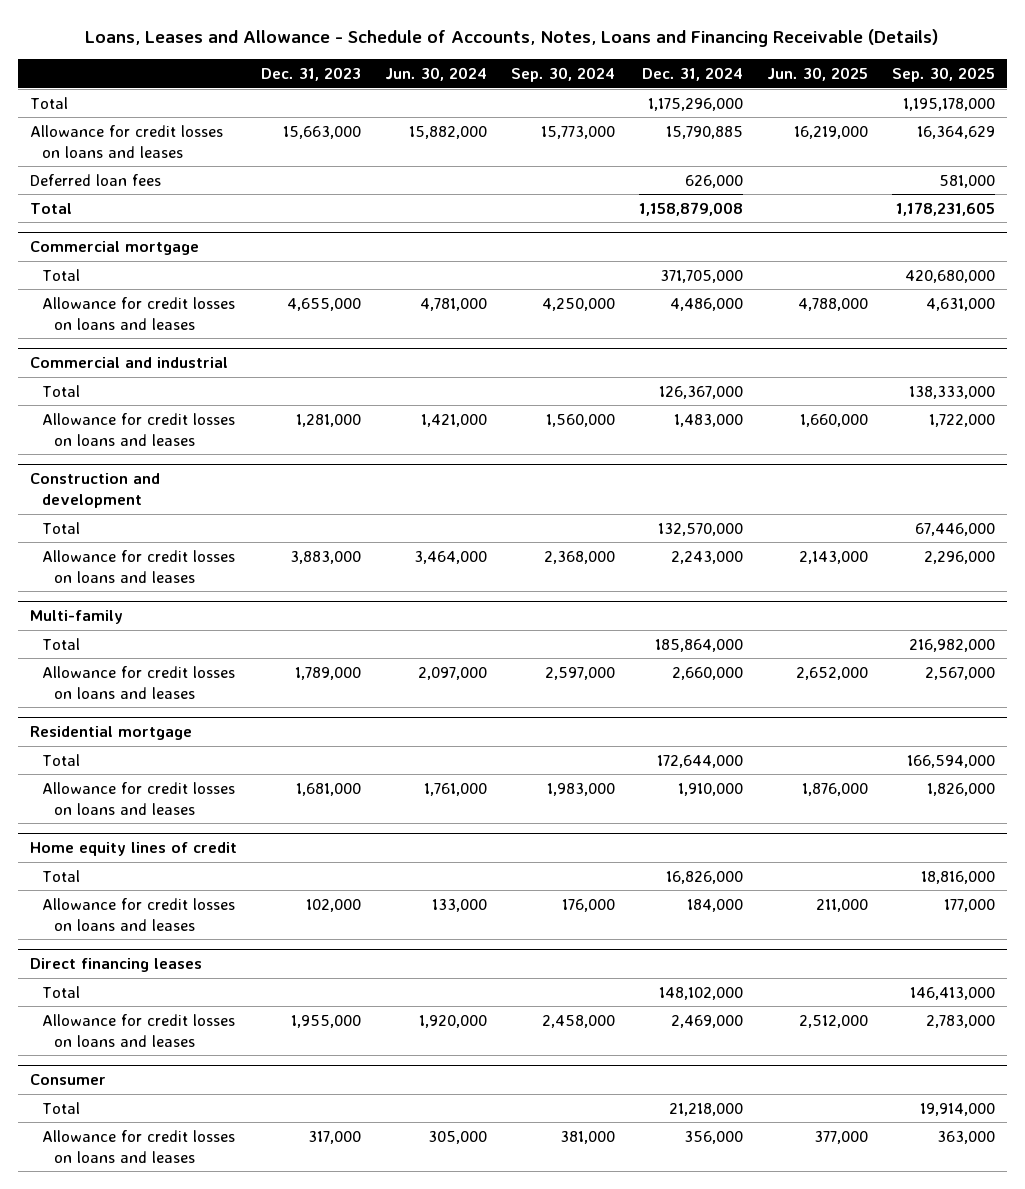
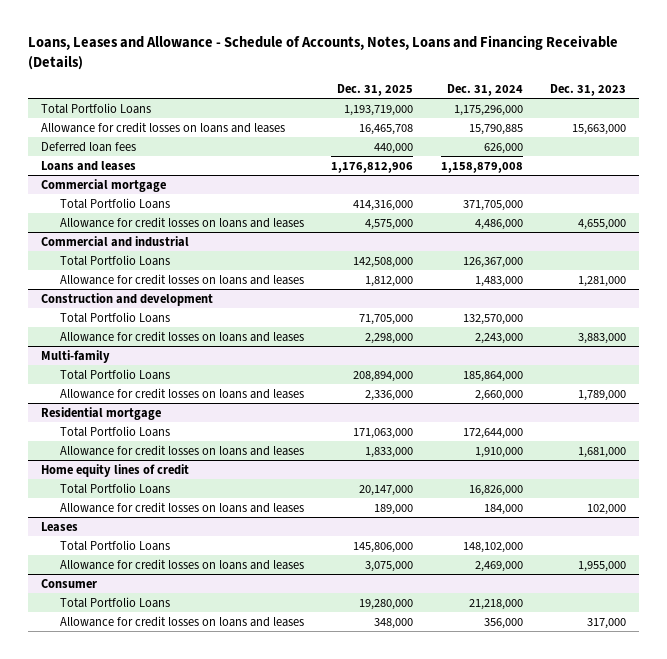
[384,67,487,82] Jun. 30, 2024 -> none
[510,67,615,83] Sep. 30, 2024 -> none
[766,67,868,82] Jun. 30, 2025 -> none
[891,67,995,83] Sep. 30, 2025 -> none
none -> [337,83,414,96] Dec. 31, 2025
[29,96,68,109] Total -> [41,102,152,114] Total Portfolio Loans
[29,202,72,214] Total -> [41,160,137,171] Loans and leases
[42,268,81,281] Total -> [60,197,171,209] Total Portfolio Loans
[42,384,81,397] Total -> [60,254,171,266] Total Portfolio Loans
[42,521,81,534] Total -> [60,311,171,323] Total Portfolio Loans
[42,637,81,650] Total -> [60,368,171,380] Total Portfolio Loans
[42,753,81,766] Total -> [60,425,171,437] Total Portfolio Loans
[42,869,81,882] Total -> [60,482,171,494] Total Portfolio Loans
[29,958,202,973] Direct financing leases -> [41,521,79,532] Leases
[42,985,81,998] Total -> [60,539,171,551] Total Portfolio Loans
[42,1101,81,1114] Total -> [60,596,171,608] Total Portfolio Loans

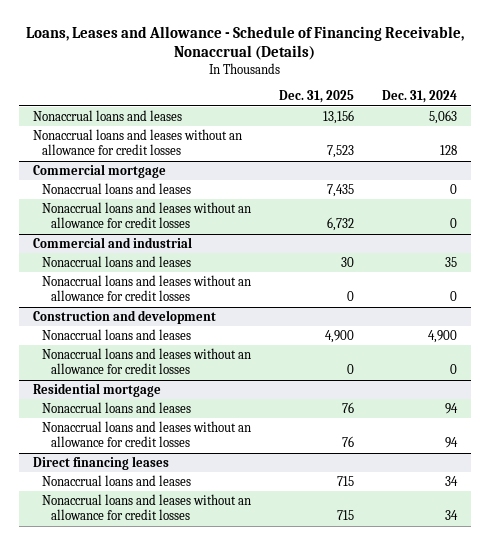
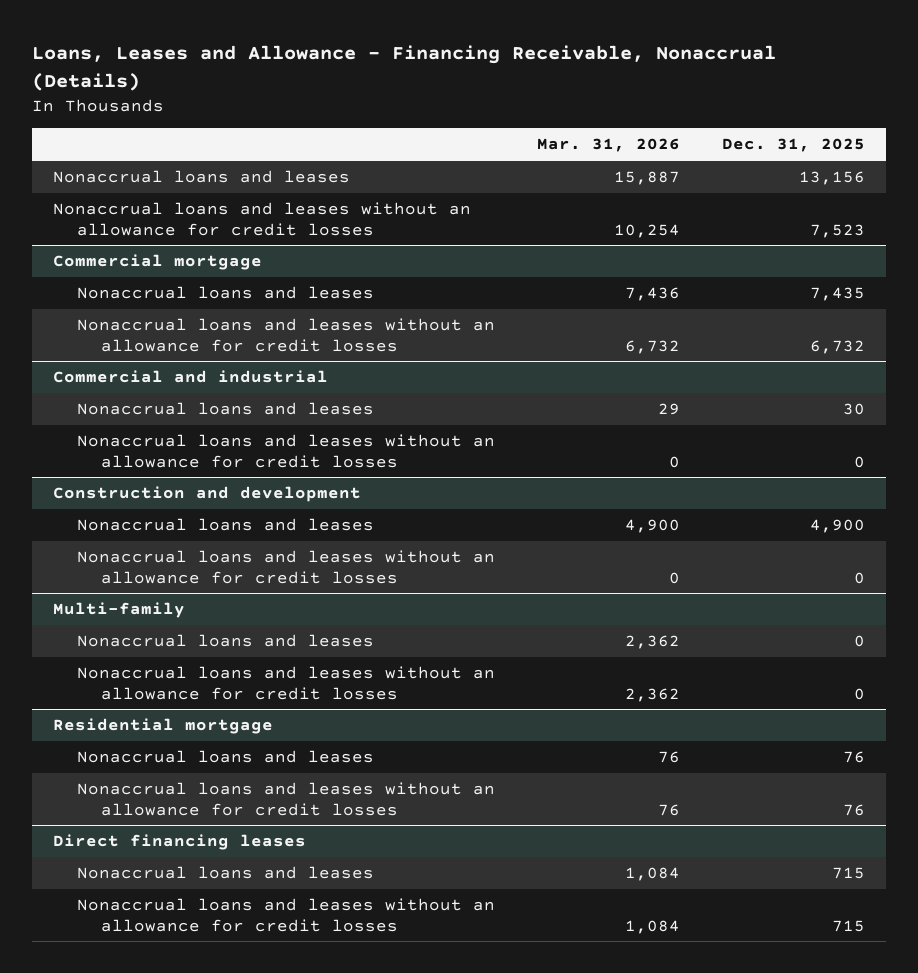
[26,25,465,61] Loans, Leases and Allowance - Schedule of Financing Receivable, Nonaccrual (Details) -> [31,45,776,91] Loans, Leases and Allowance - Financing Receivable, Nonaccrual (Details)
[382,90,458,104] Dec. 31, 2024 -> none
none -> [537,138,681,153] Mar. 31, 2026
none -> [52,602,185,619] Multi-family
none -> [77,634,375,648] Nonaccrual loans and leases
none -> [77,666,496,700] Nonaccrual loans and leases without an allowance for credit losses

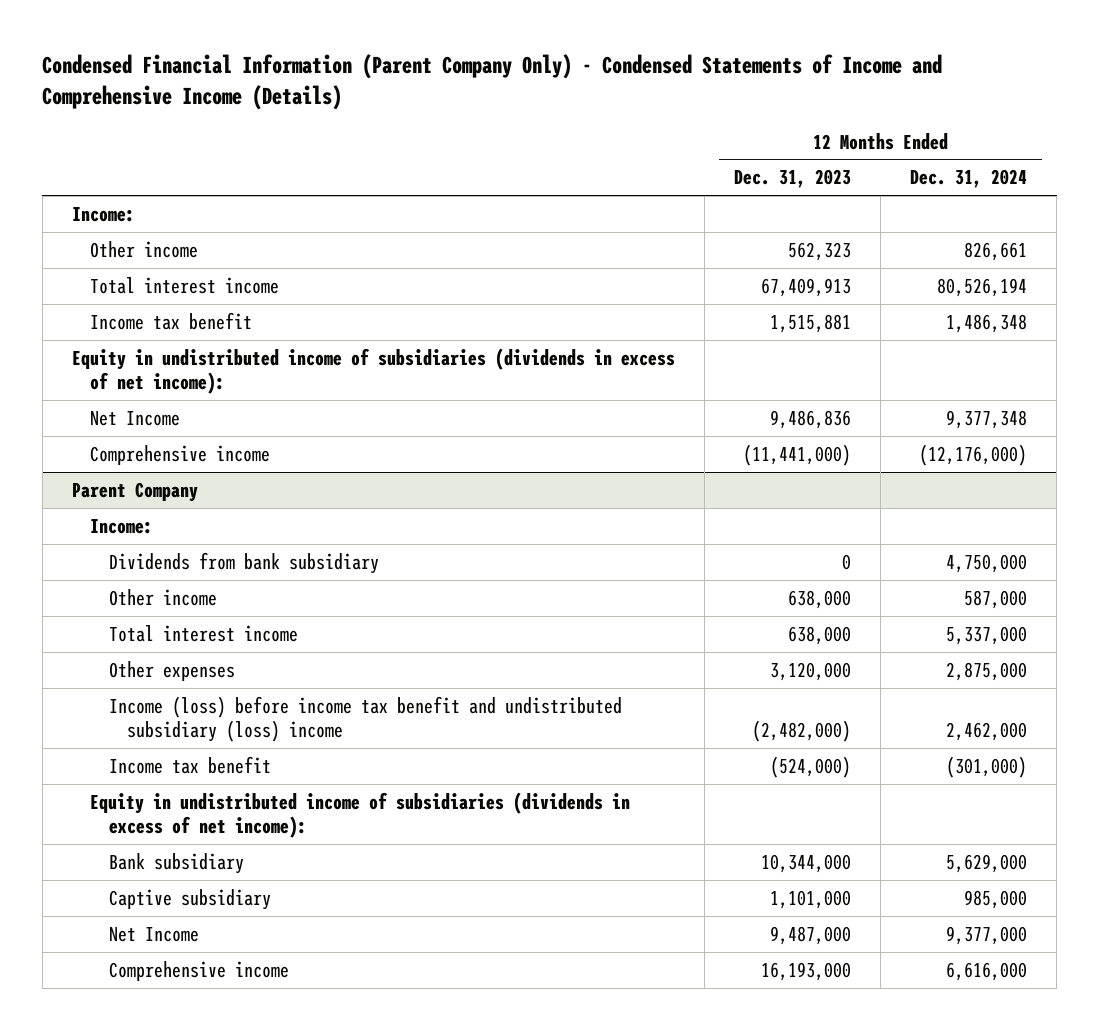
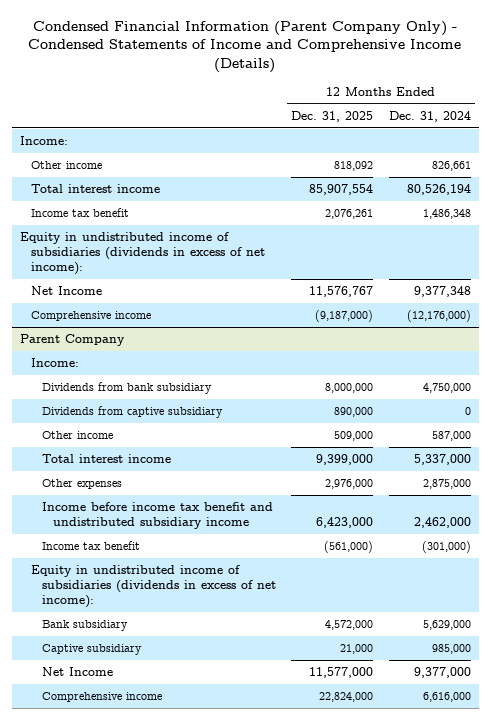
[734,169,852,189] Dec. 31, 2023 -> none
none -> [291,110,374,122] Dec. 31, 2025
none -> [41,406,223,419] Dividends from captive subsidiary
[108,695,622,743] Income (loss) before income tax benefit and undistributed subsidiary (loss) income -> [41,502,273,530] Income before income tax benefit and undistributed subsidiary income

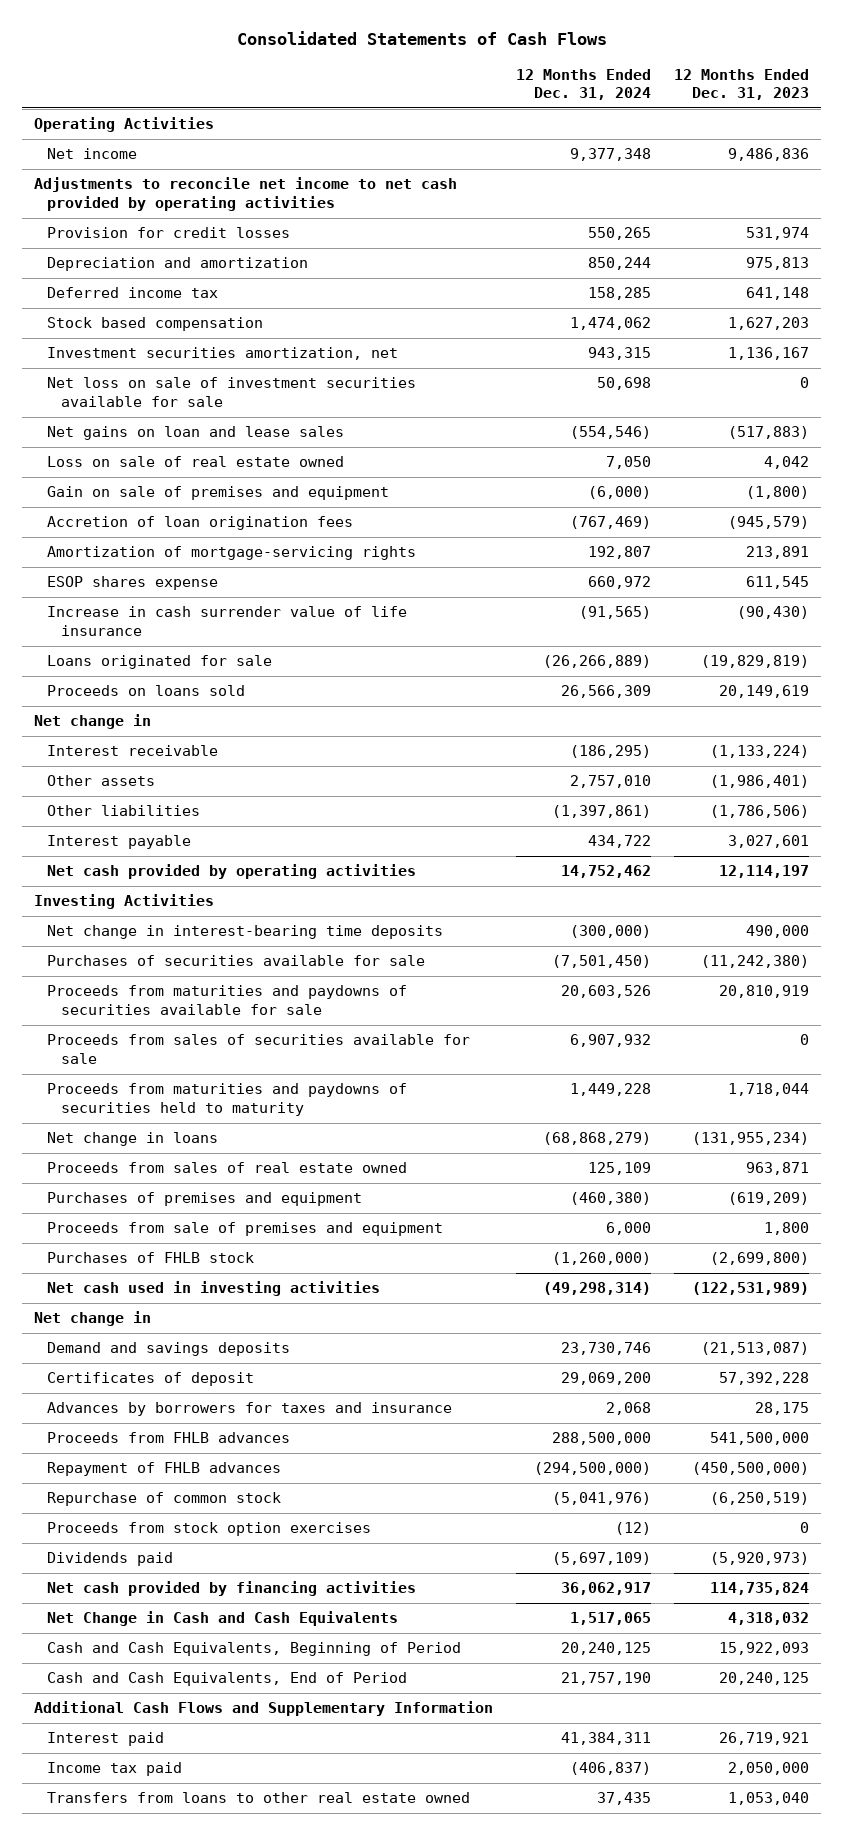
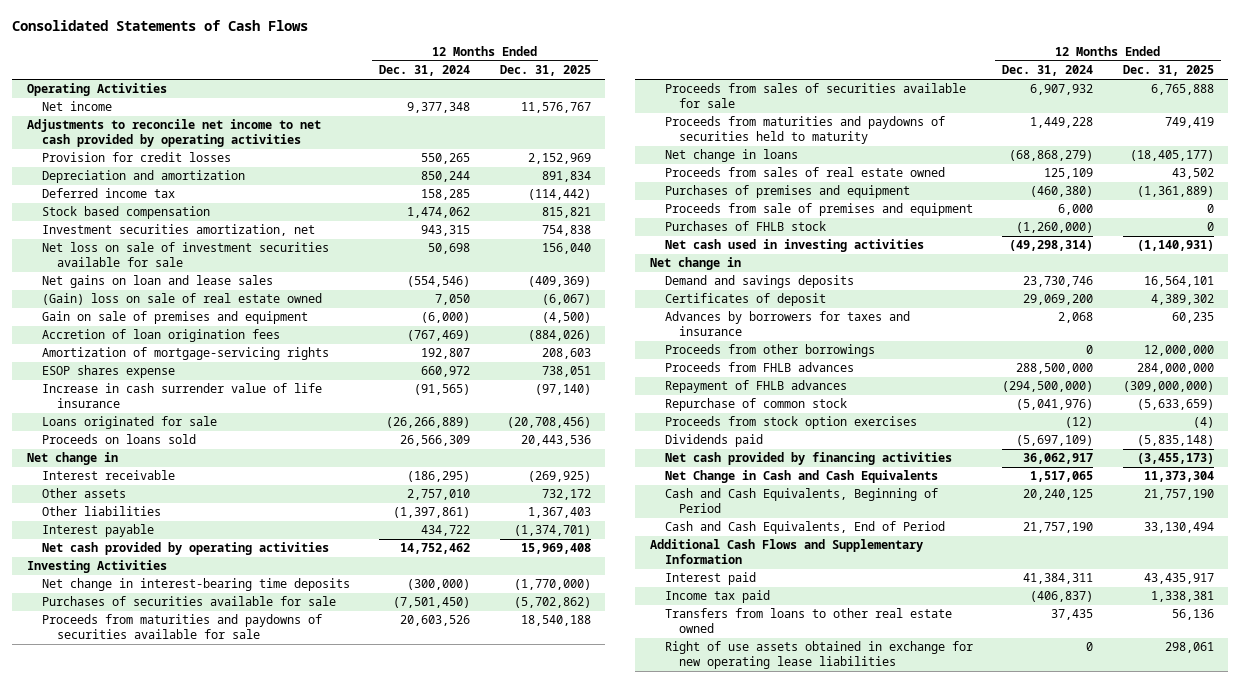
[674,68,810,101] 12 Months Ended Dec. 31, 2023 -> none
none -> [499,65,591,77] Dec. 31, 2025
[47,456,345,468] Loss on sale of real estate owned -> [41,293,322,306] (Gain) loss on sale of real estate owned
none -> [664,344,875,358] Proceeds from other borrowings
none -> [664,641,973,670] Right of use assets obtained in exchange for new operating lease liabilities

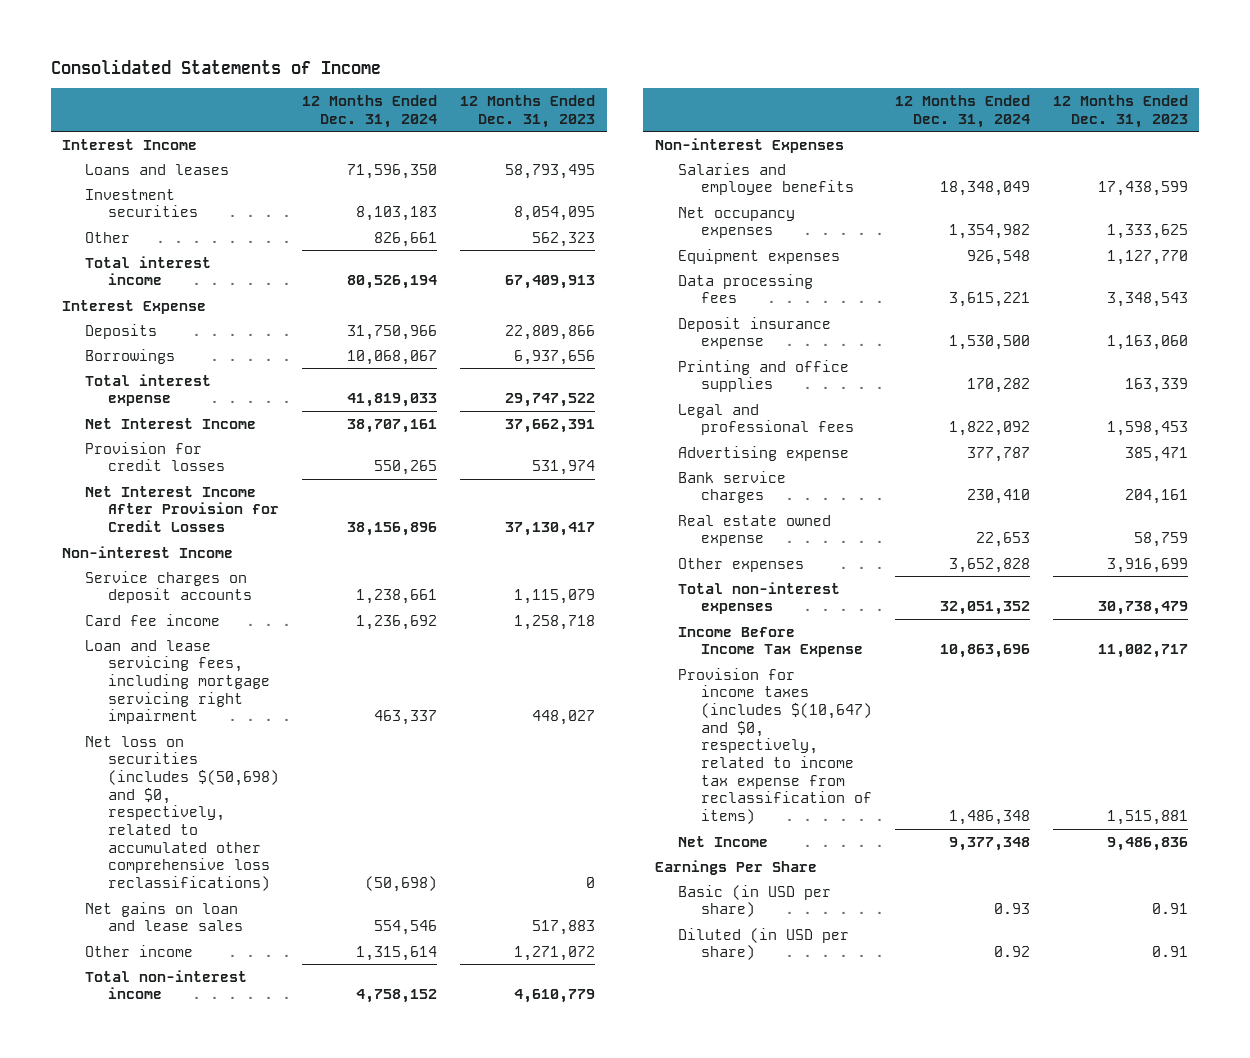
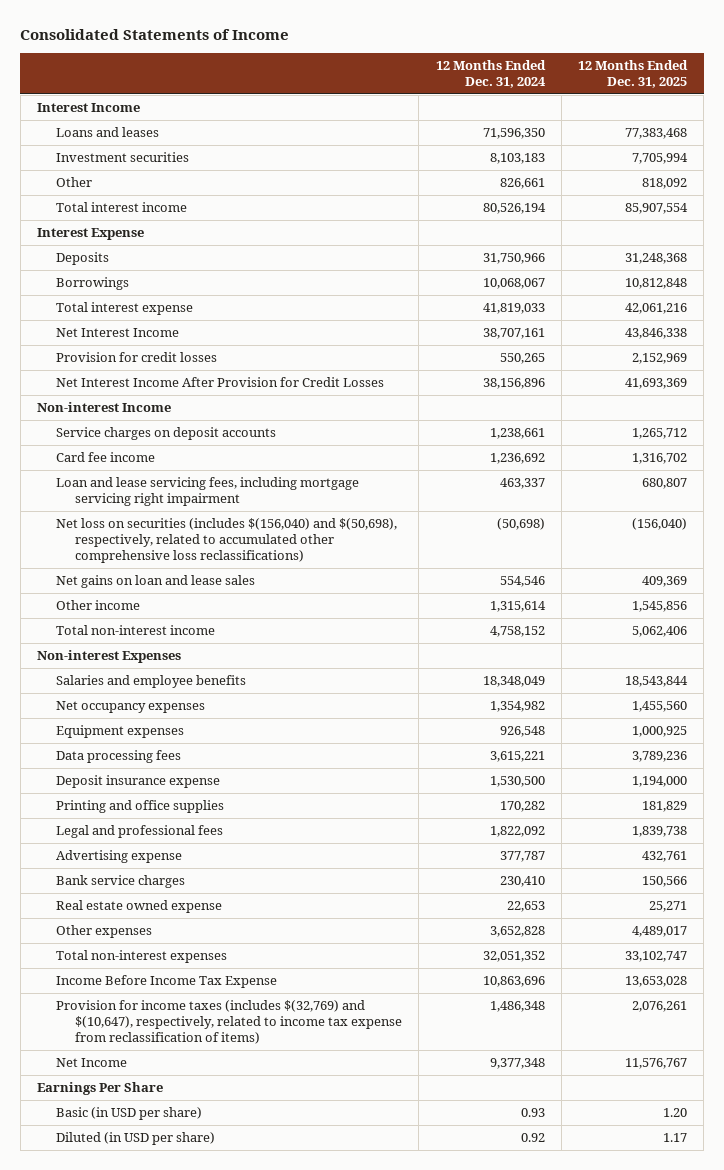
[460,95,596,128] 12 Months Ended Dec. 31, 2023 -> none
none -> [577,59,688,88] 12 Months Ended Dec. 31, 2025
[85,735,280,892] Net loss on securities (includes $(50,698) and $0, respectively, related to accumulated other comprehensive loss reclassifications) -> [55,518,397,563] Net loss on securities (includes $(156,040) and $(50,698), respectively, related to accumulated other comprehensive loss reclassifications)
[678,667,873,825] Provision for income taxes (includes $(10,647) and $0, respectively, related to income tax expense from reclassification of items) -> [55,1000,403,1044] Provision for income taxes (includes $(32,769) and $(10,647), respectively, related to income tax expense from reclassification of items)

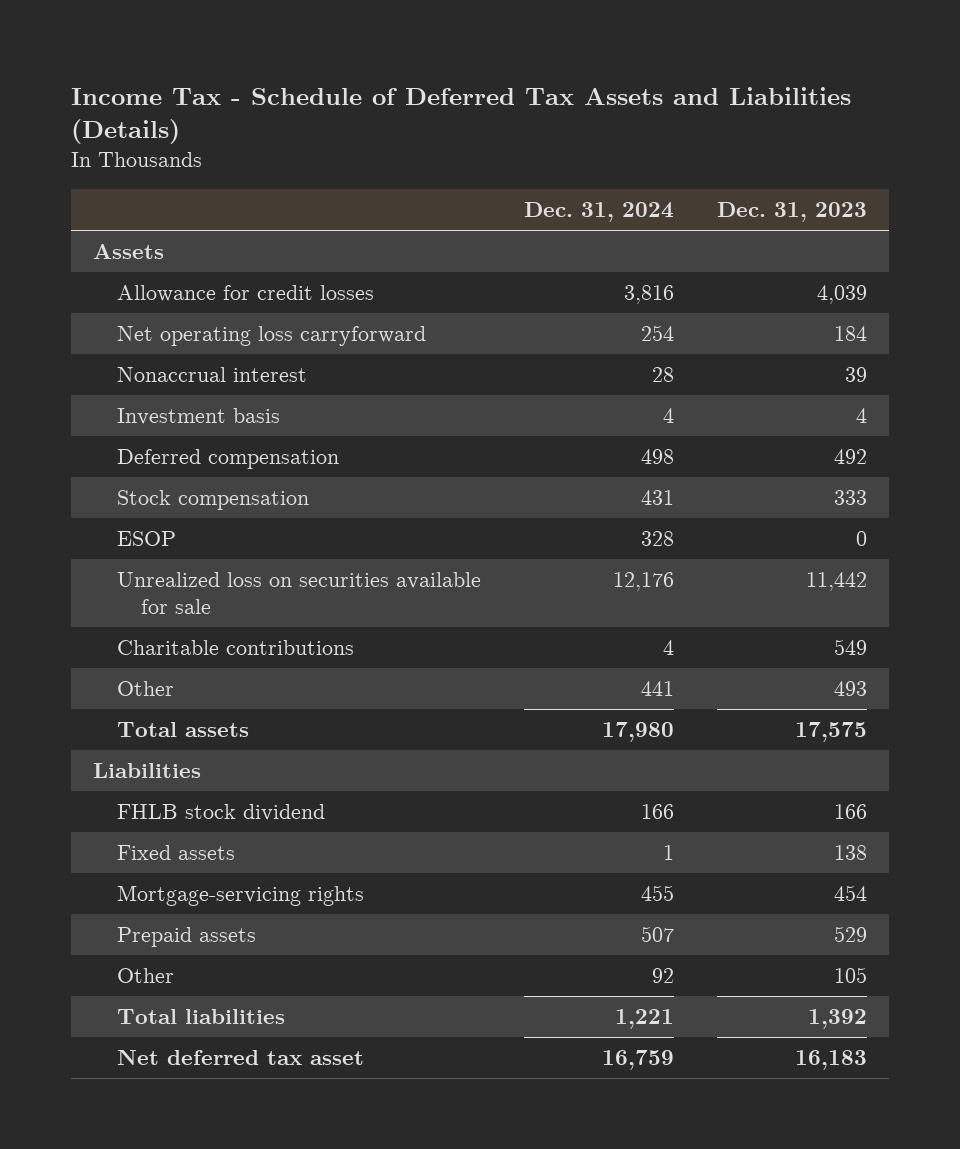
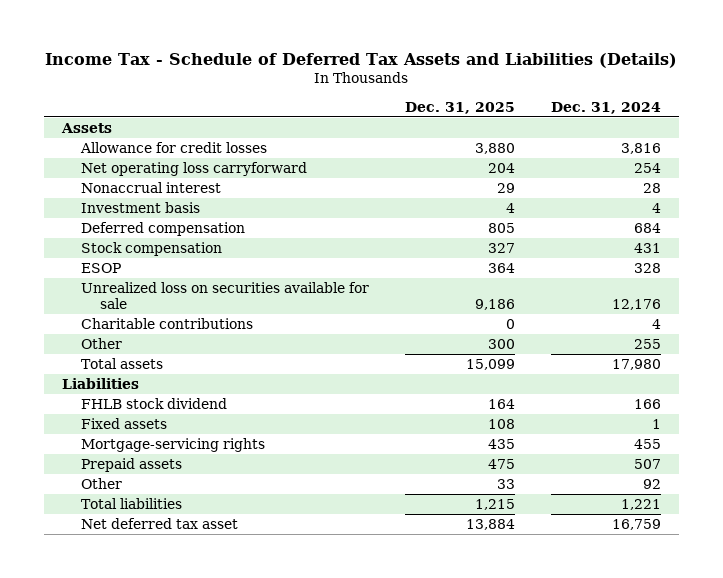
[717,201,868,222] Dec. 31, 2023 -> none
none -> [404,101,515,114] Dec. 31, 2025
[641,449,675,465] 498 -> [633,223,661,234] 684
[641,681,675,697] 441 -> [633,339,661,350] 255

